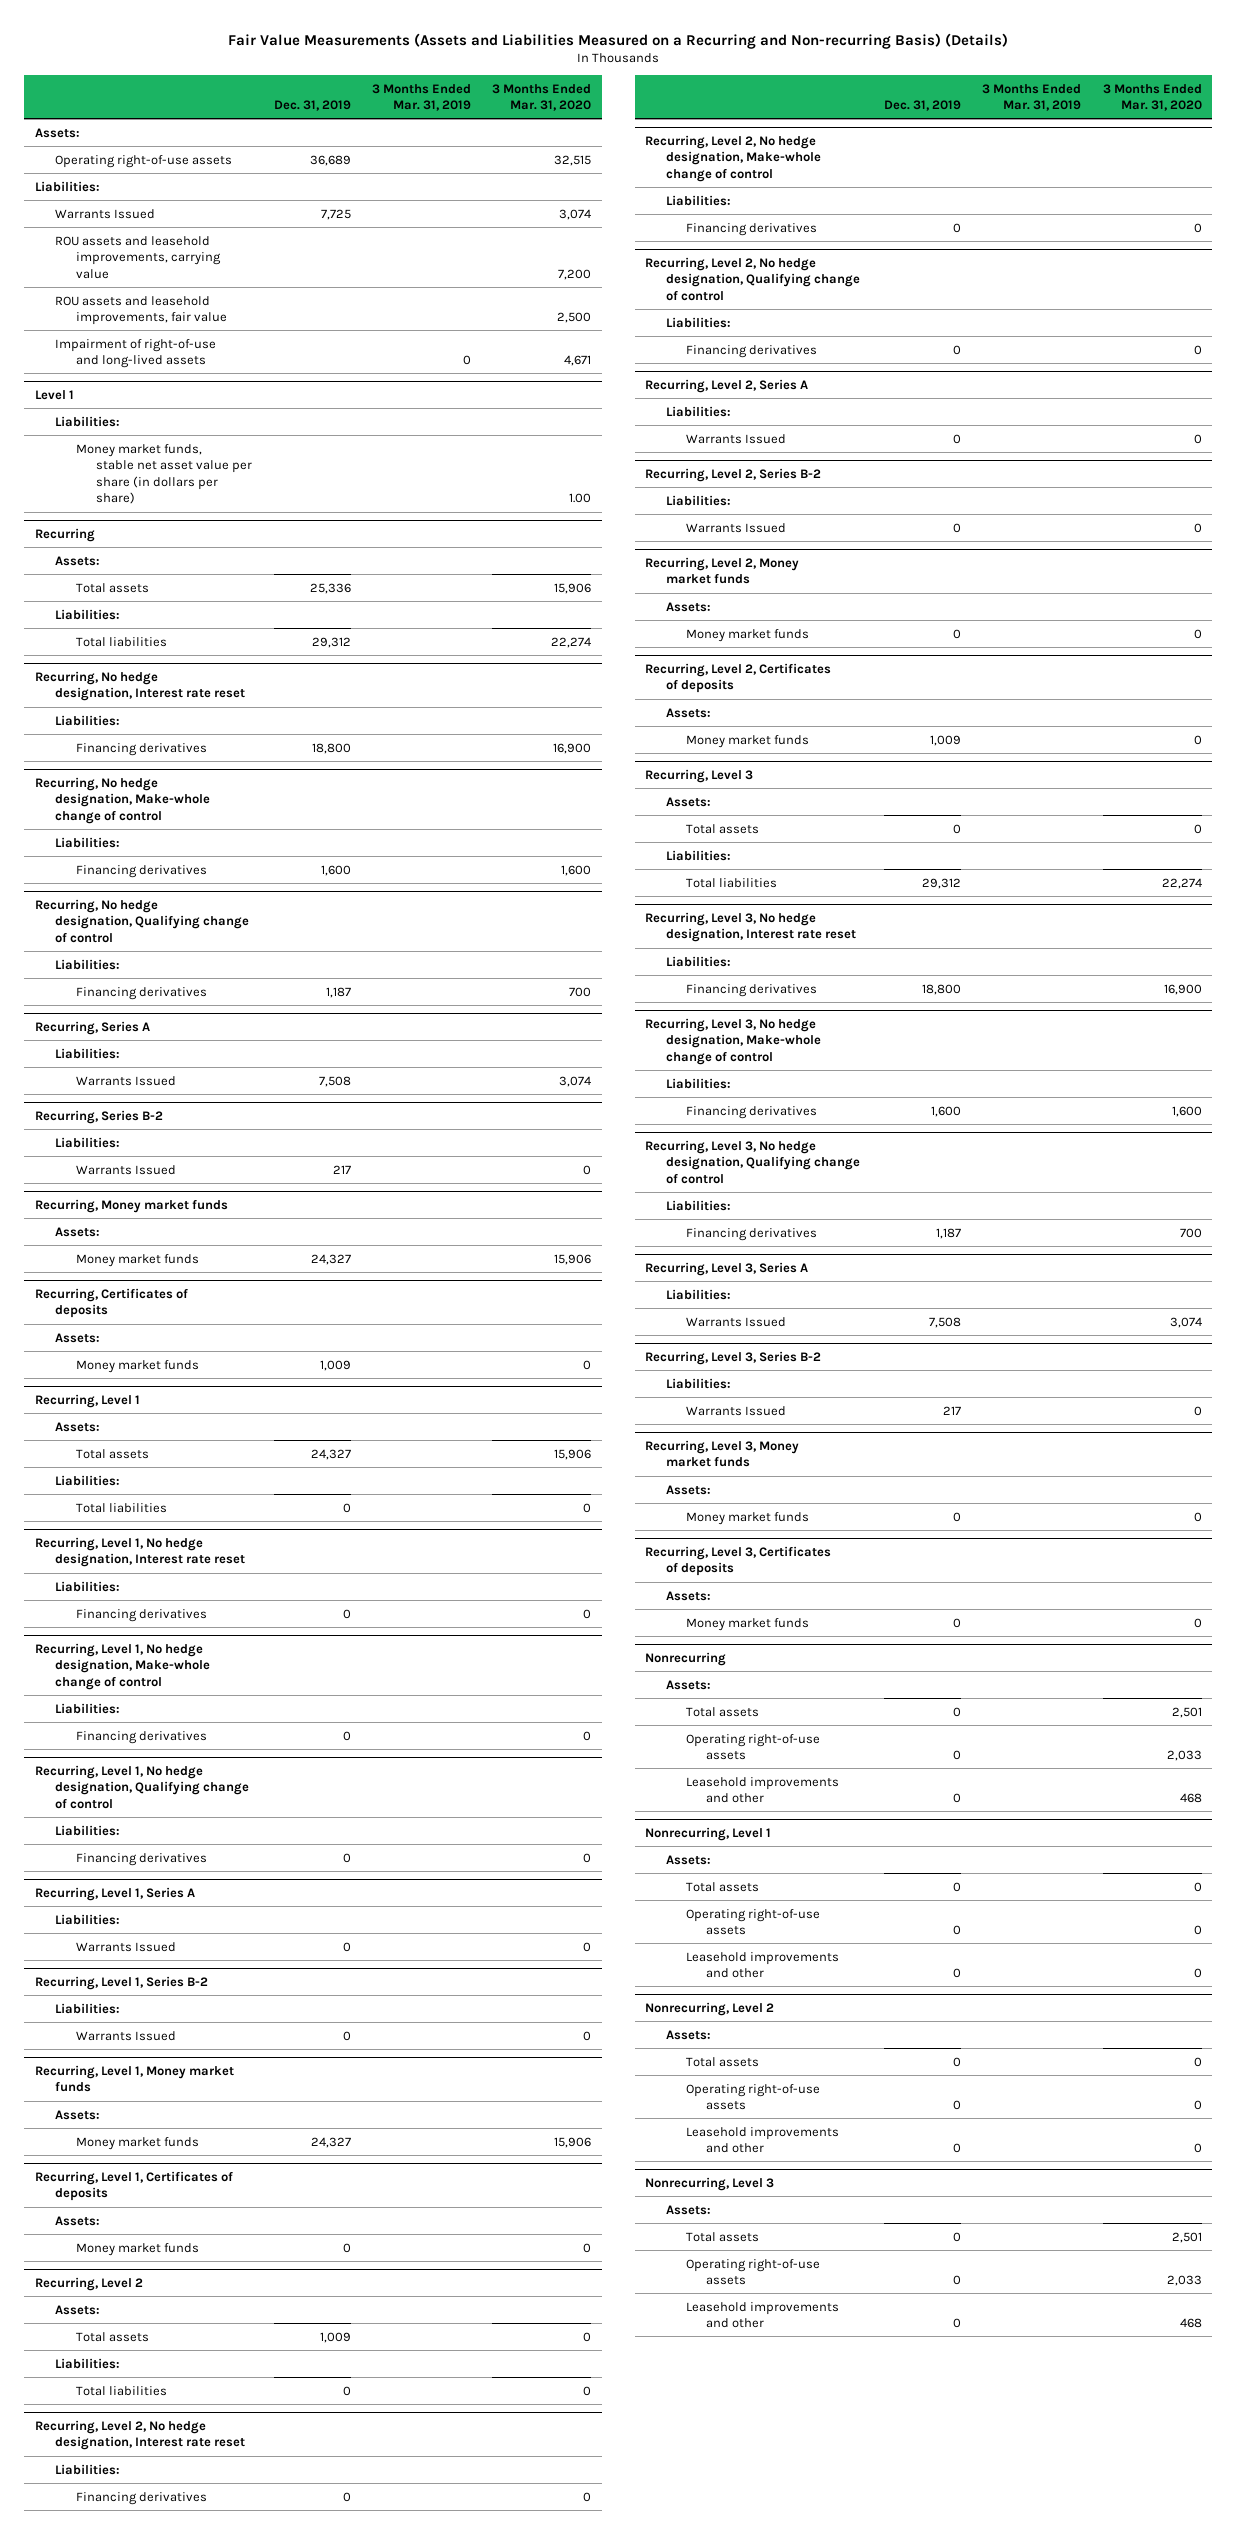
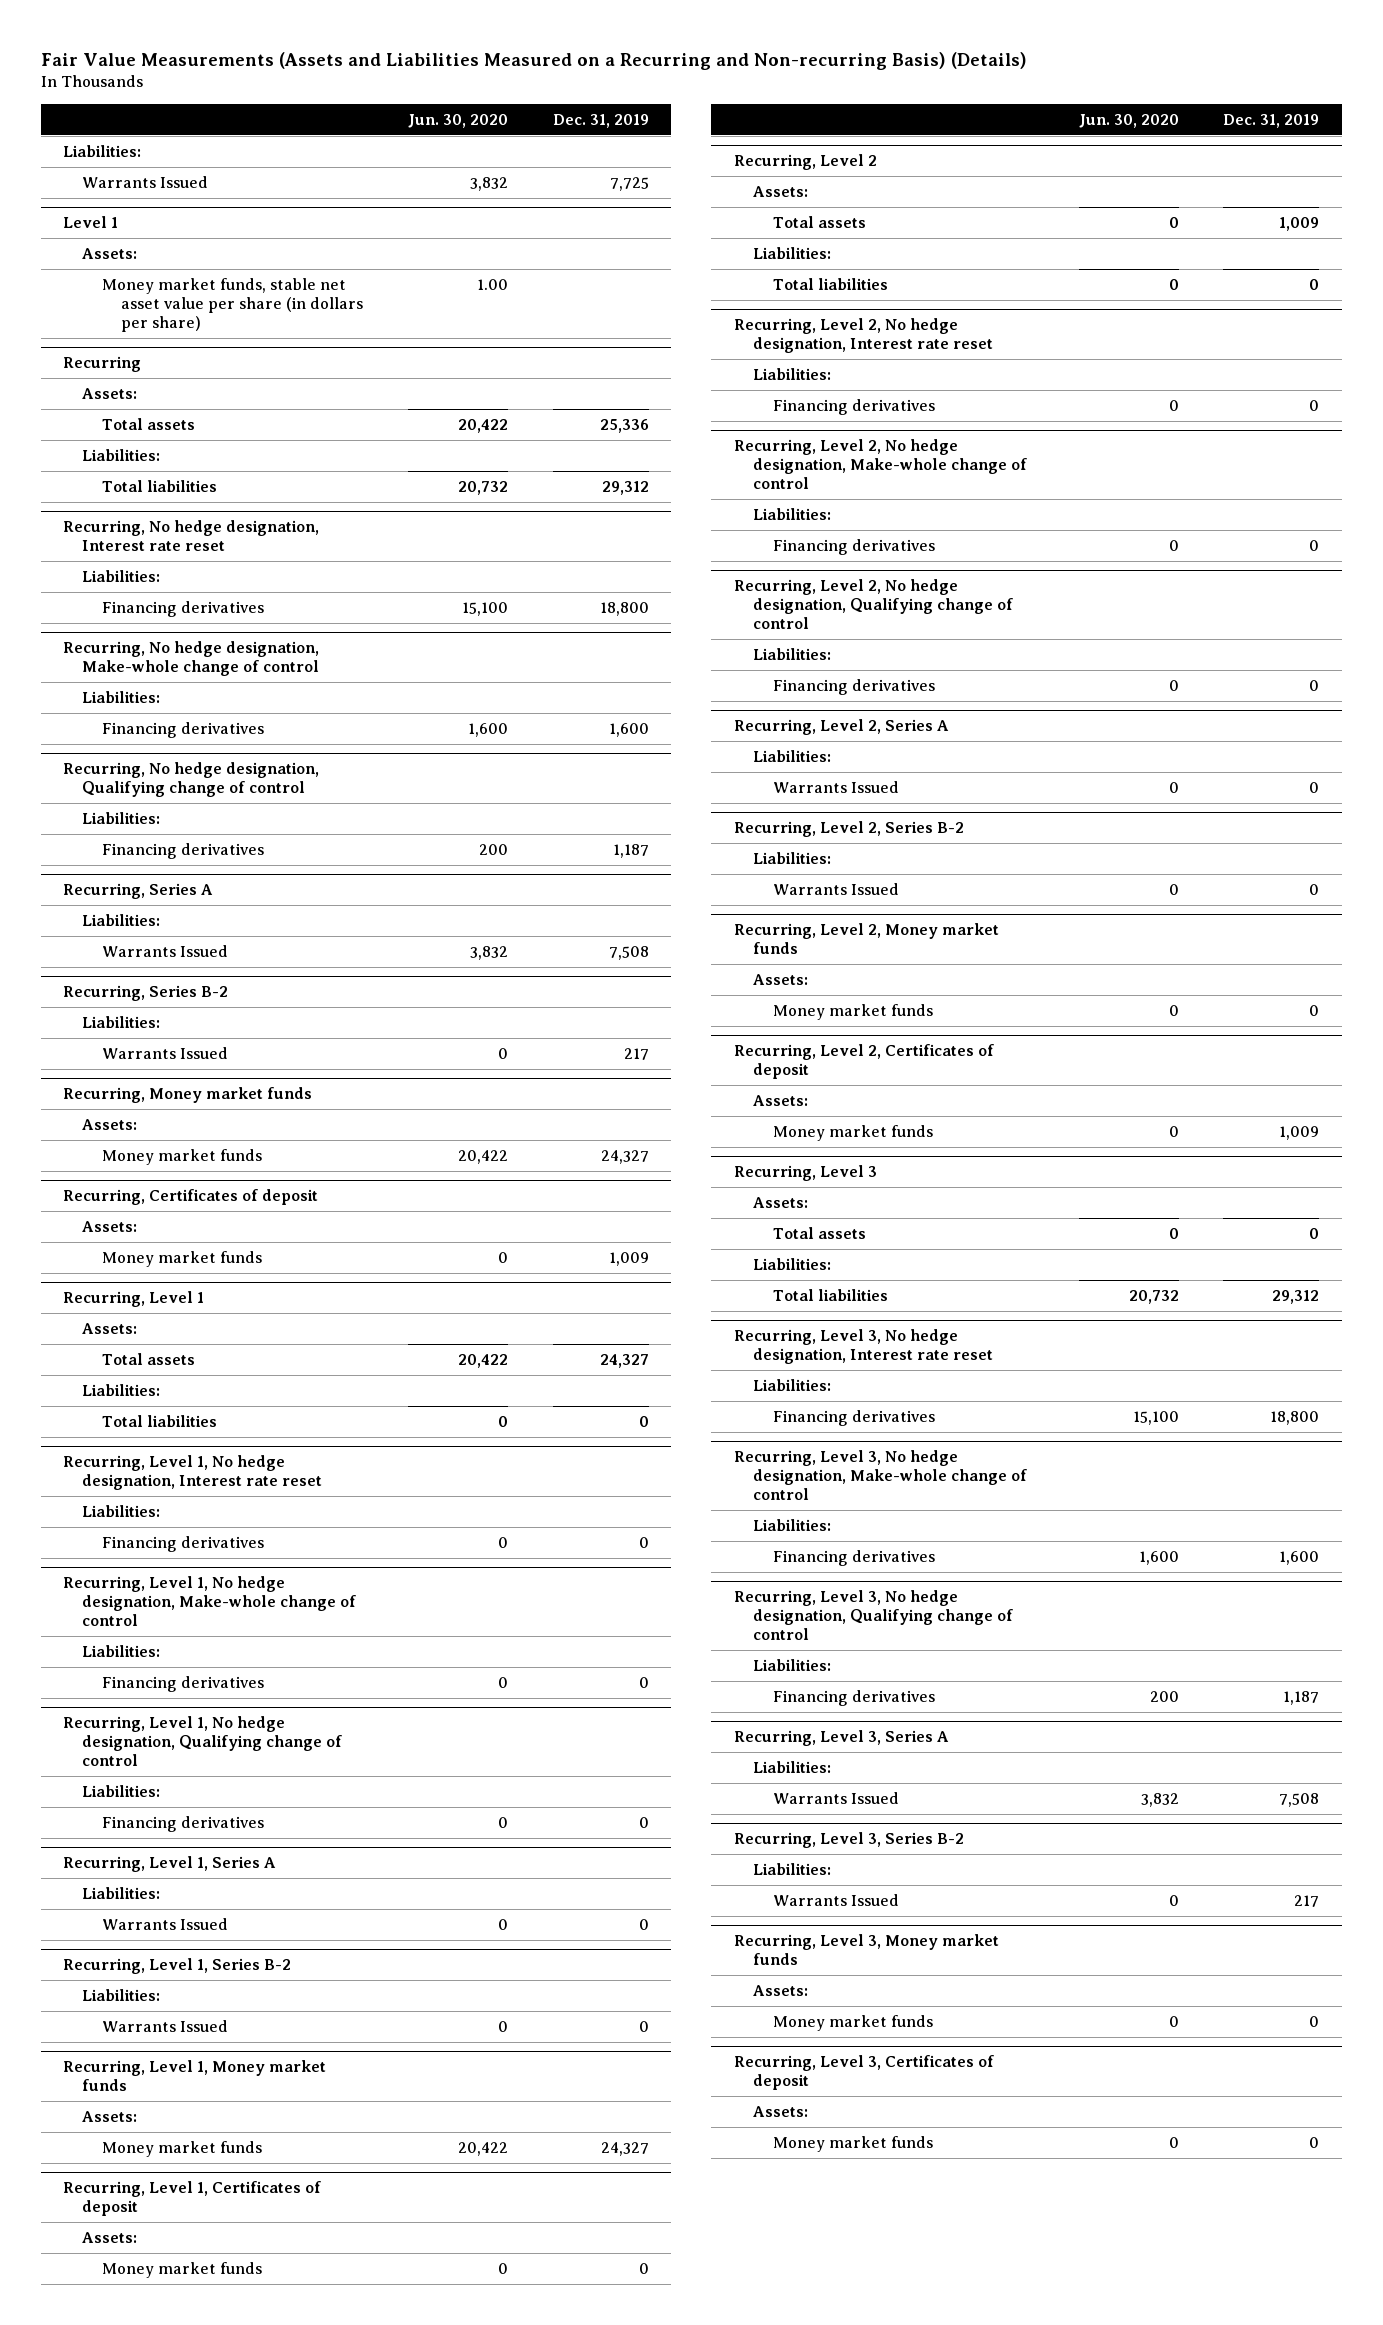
[371,83,471,112] 3 Months Ended Mar. 31, 2019 -> none
[492,83,592,112] 3 Months Ended Mar. 31, 2020 -> none
none -> [407,113,508,128] Jun. 30, 2020
[35,127,81,138] Assets: -> none
[55,154,233,168] Operating right-of-use assets -> none
[55,235,221,279] ROU assets and leasehold improvements, carrying value -> none
[55,295,227,326] ROU assets and leasehold improvements, fair value -> none
[55,338,217,369] Impairment of right-of-use and long-lived assets -> none
[55,415,121,427] Liabilities: -> none
none -> [82,248,138,260] Assets:
[35,1287,189,1319] Recurring, Certificates of deposits -> [63,1189,319,1206] Recurring, Certificates of deposit
[35,2170,234,2202] Recurring, Level 1, Certificates of deposits -> [63,2181,322,2217] Recurring, Level 1, Certificates of deposit
[645,662,832,694] Recurring, Level 2, Certificates of deposits -> [733,1044,994,1080] Recurring, Level 2, Certificates of deposit
[645,1545,832,1577] Recurring, Level 3, Certificates of deposits -> [733,2055,994,2091] Recurring, Level 3, Certificates of deposit
[645,1651,727,1666] Nonrecurring -> none
[665,1679,711,1690] Assets: -> none
[686,1706,760,1717] Total assets -> none
[686,1733,821,1761] Operating right-of-use assets -> none
[686,1776,840,1804] Leasehold improvements and other -> none
[645,1826,772,1841] Nonrecurring, Level 1 -> none
[665,1854,711,1865] Assets: -> none
[686,1881,760,1892] Total assets -> none
[686,1908,821,1936] Operating right-of-use assets -> none
[686,1951,840,1979] Leasehold improvements and other -> none
[645,2001,775,2016] Nonrecurring, Level 2 -> none
[665,2029,711,2040] Assets: -> none
[686,2056,760,2067] Total assets -> none
[686,2083,821,2111] Operating right-of-use assets -> none
[686,2126,840,2154] Leasehold improvements and other -> none
[645,2176,775,2191] Nonrecurring, Level 3 -> none
[665,2204,711,2215] Assets: -> none
[686,2231,760,2242] Total assets -> none
[686,2258,821,2286] Operating right-of-use assets -> none
[686,2301,840,2329] Leasehold improvements and other -> none

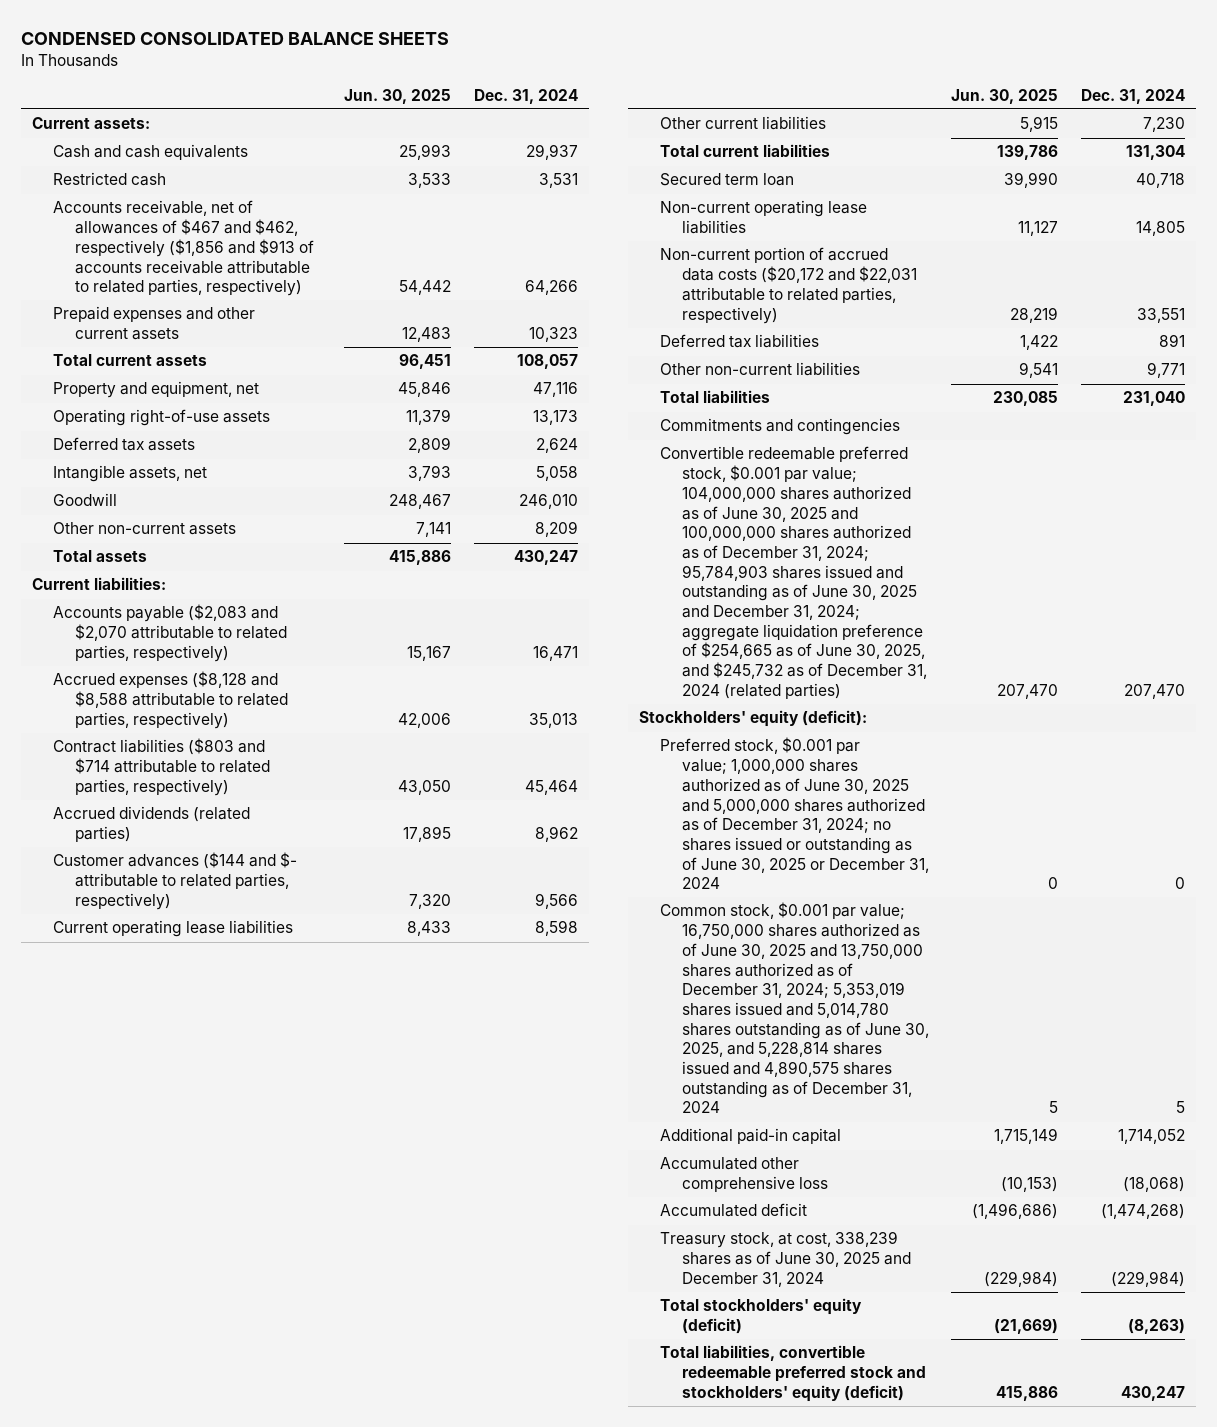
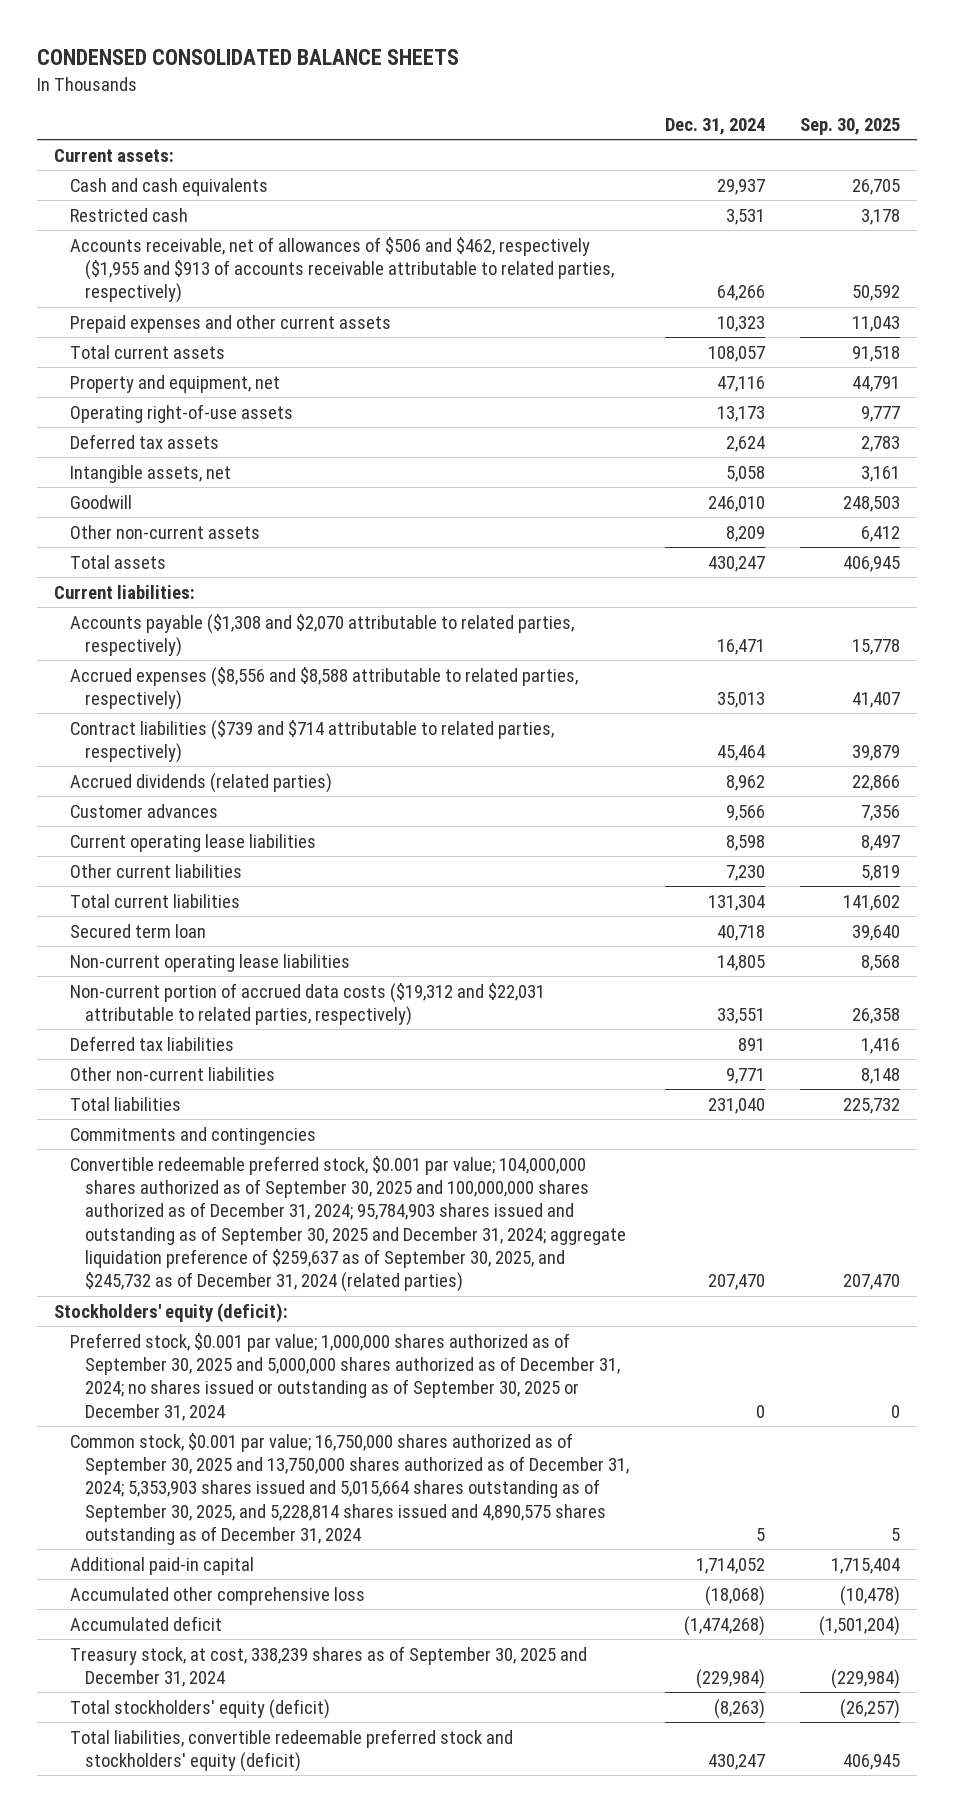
[344,88,452,104] Jun. 30, 2025 -> none
none -> [799,117,900,135] Sep. 30, 2025
[53,200,314,297] Accounts receivable, net of allowances of $467 and $462, respectively ($1,856 and $913 of accounts receivable attributable to related parties, respectively) -> [69,236,615,304] Accounts receivable, net of allowances of $506 and $462, respectively ($1,955 and $913 of accounts receivable attributable to related parties, respectively)
[53,604,287,662] Accounts payable ($2,083 and $2,070 attributable to related parties, respectively) -> [69,613,574,657] Accounts payable ($1,308 and $2,070 attributable to related parties, respectively)
[53,671,288,729] Accrued expenses ($8,128 and $8,588 attributable to related parties, respectively) -> [69,666,578,710] Accrued expenses ($8,556 and $8,588 attributable to related parties, respectively)
[53,738,270,796] Contract liabilities ($803 and $714 attributable to related parties, respectively) -> [69,719,554,763] Contract liabilities ($739 and $714 attributable to related parties, respectively)
[53,852,298,910] Customer advances ($144 and $- attributable to related parties, respectively) -> [69,803,218,818] Customer advances
[660,247,917,324] Non-current portion of accrued data costs ($20,172 and $22,031 attributable to related parties, respectively) -> [69,982,545,1026] Non-current portion of accrued data costs ($19,312 and $22,031 attributable to related parties, respectively)
[660,446,927,699] Convertible redeemable preferred stock, $0.001 par value; 104,000,000 shares authorized as of June 30, 2025 and 100,000,000 shares authorized as of December 31, 2024; 95,784,903 shares issued and outstanding as of June 30, 2025 and December 31, 2024; aggregate liquidation preference of $254,665 as of June 30, 2025, and $245,732 as of December 31, 2024 (related parties) -> [69,1155,627,1293] Convertible redeemable preferred stock, $0.001 par value; 104,000,000 shares authorized as of September 30, 2025 and 100,000,000 shares authorized as of December 31, 2024; 95,784,903 shares issued and outstanding as of September 30, 2025 and December 31, 2024; aggregate liquidation preference of $259,637 as of September 30, 2025, and $245,732 as of December 31, 2024 (related parties)
[660,737,929,890] Preferred stock, $0.001 par value; 1,000,000 shares authorized as of June 30, 2025 and 5,000,000 shares authorized as of December 31, 2024; no shares issued or outstanding as of June 30, 2025 or December 31, 2024 -> [69,1332,621,1421] Preferred stock, $0.001 par value; 1,000,000 shares authorized as of September 30, 2025 and 5,000,000 shares authorized as of December 31, 2024; no shares issued or outstanding as of September 30, 2025 or December 31, 2024
[660,902,929,1114] Common stock, $0.001 par value; 16,750,000 shares authorized as of June 30, 2025 and 13,750,000 shares authorized as of December 31, 2024; 5,353,019 shares issued and 5,014,780 shares outstanding as of June 30, 2025, and 5,228,814 shares issued and 4,890,575 shares outstanding as of December 31, 2024 -> [69,1432,630,1545] Common stock, $0.001 par value; 16,750,000 shares authorized as of September 30, 2025 and 13,750,000 shares authorized as of December 31, 2024; 5,353,903 shares issued and 5,015,664 shares outstanding as of September 30, 2025, and 5,228,814 shares issued and 4,890,575 shares outstanding as of December 31, 2024
[660,1231,911,1287] Treasury stock, at cost, 338,239 shares as of June 30, 2025 and December 31, 2024 -> [69,1645,587,1687] Treasury stock, at cost, 338,239 shares as of September 30, 2025 and December 31, 2024

